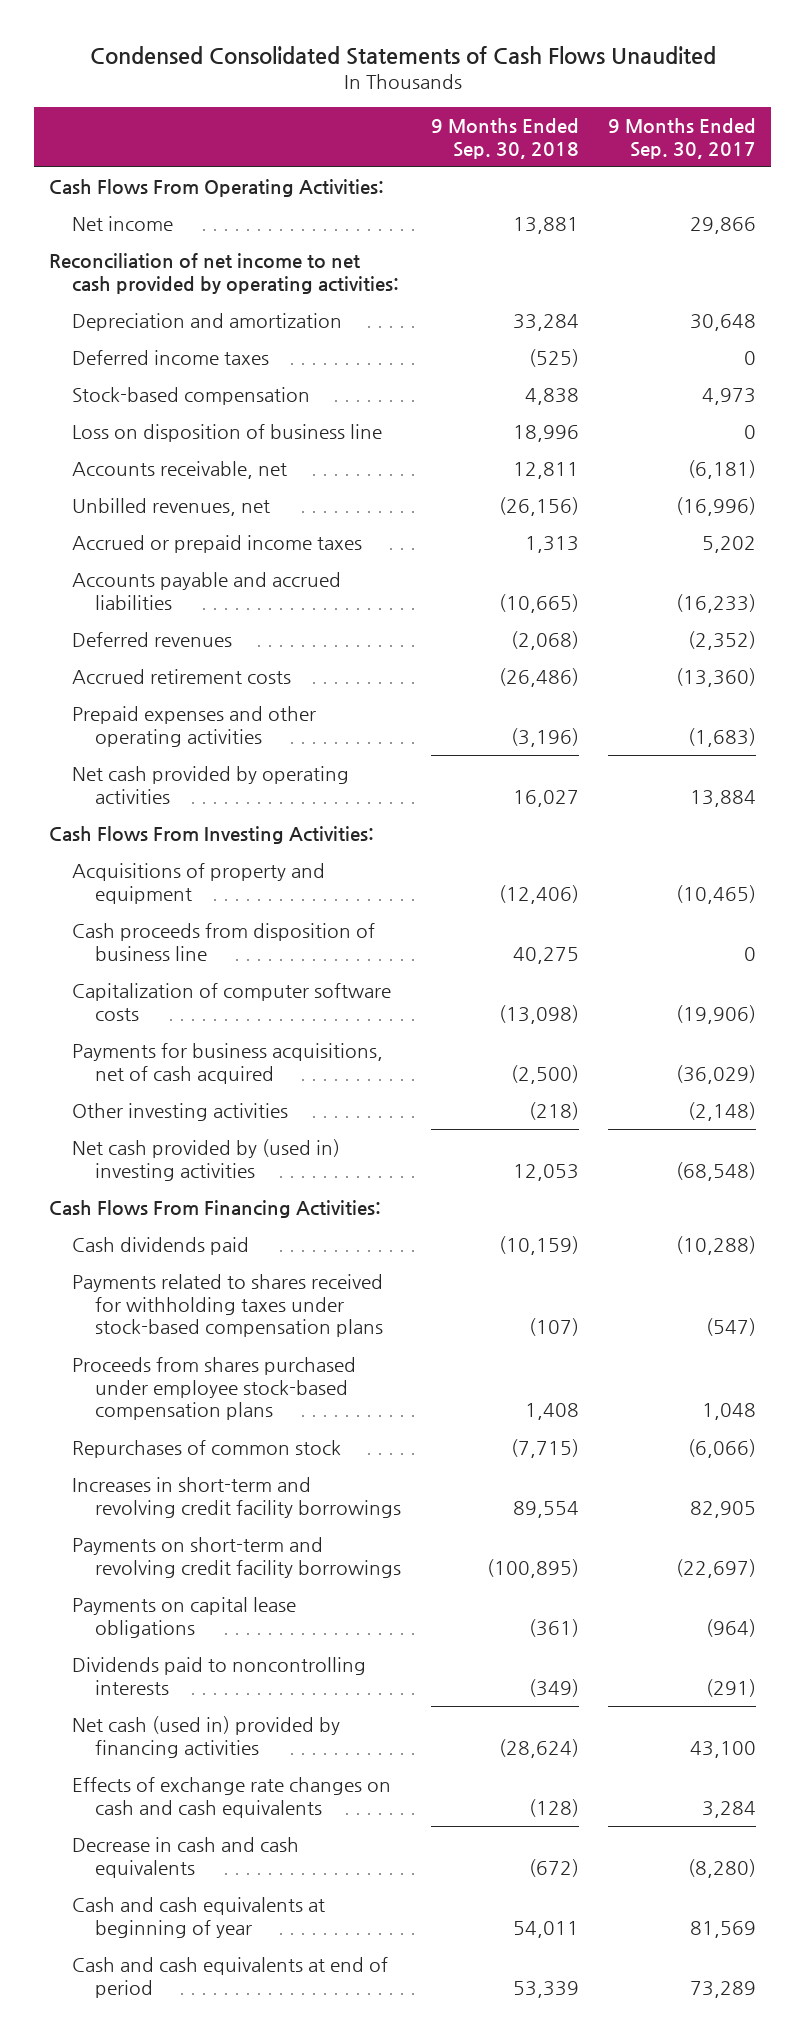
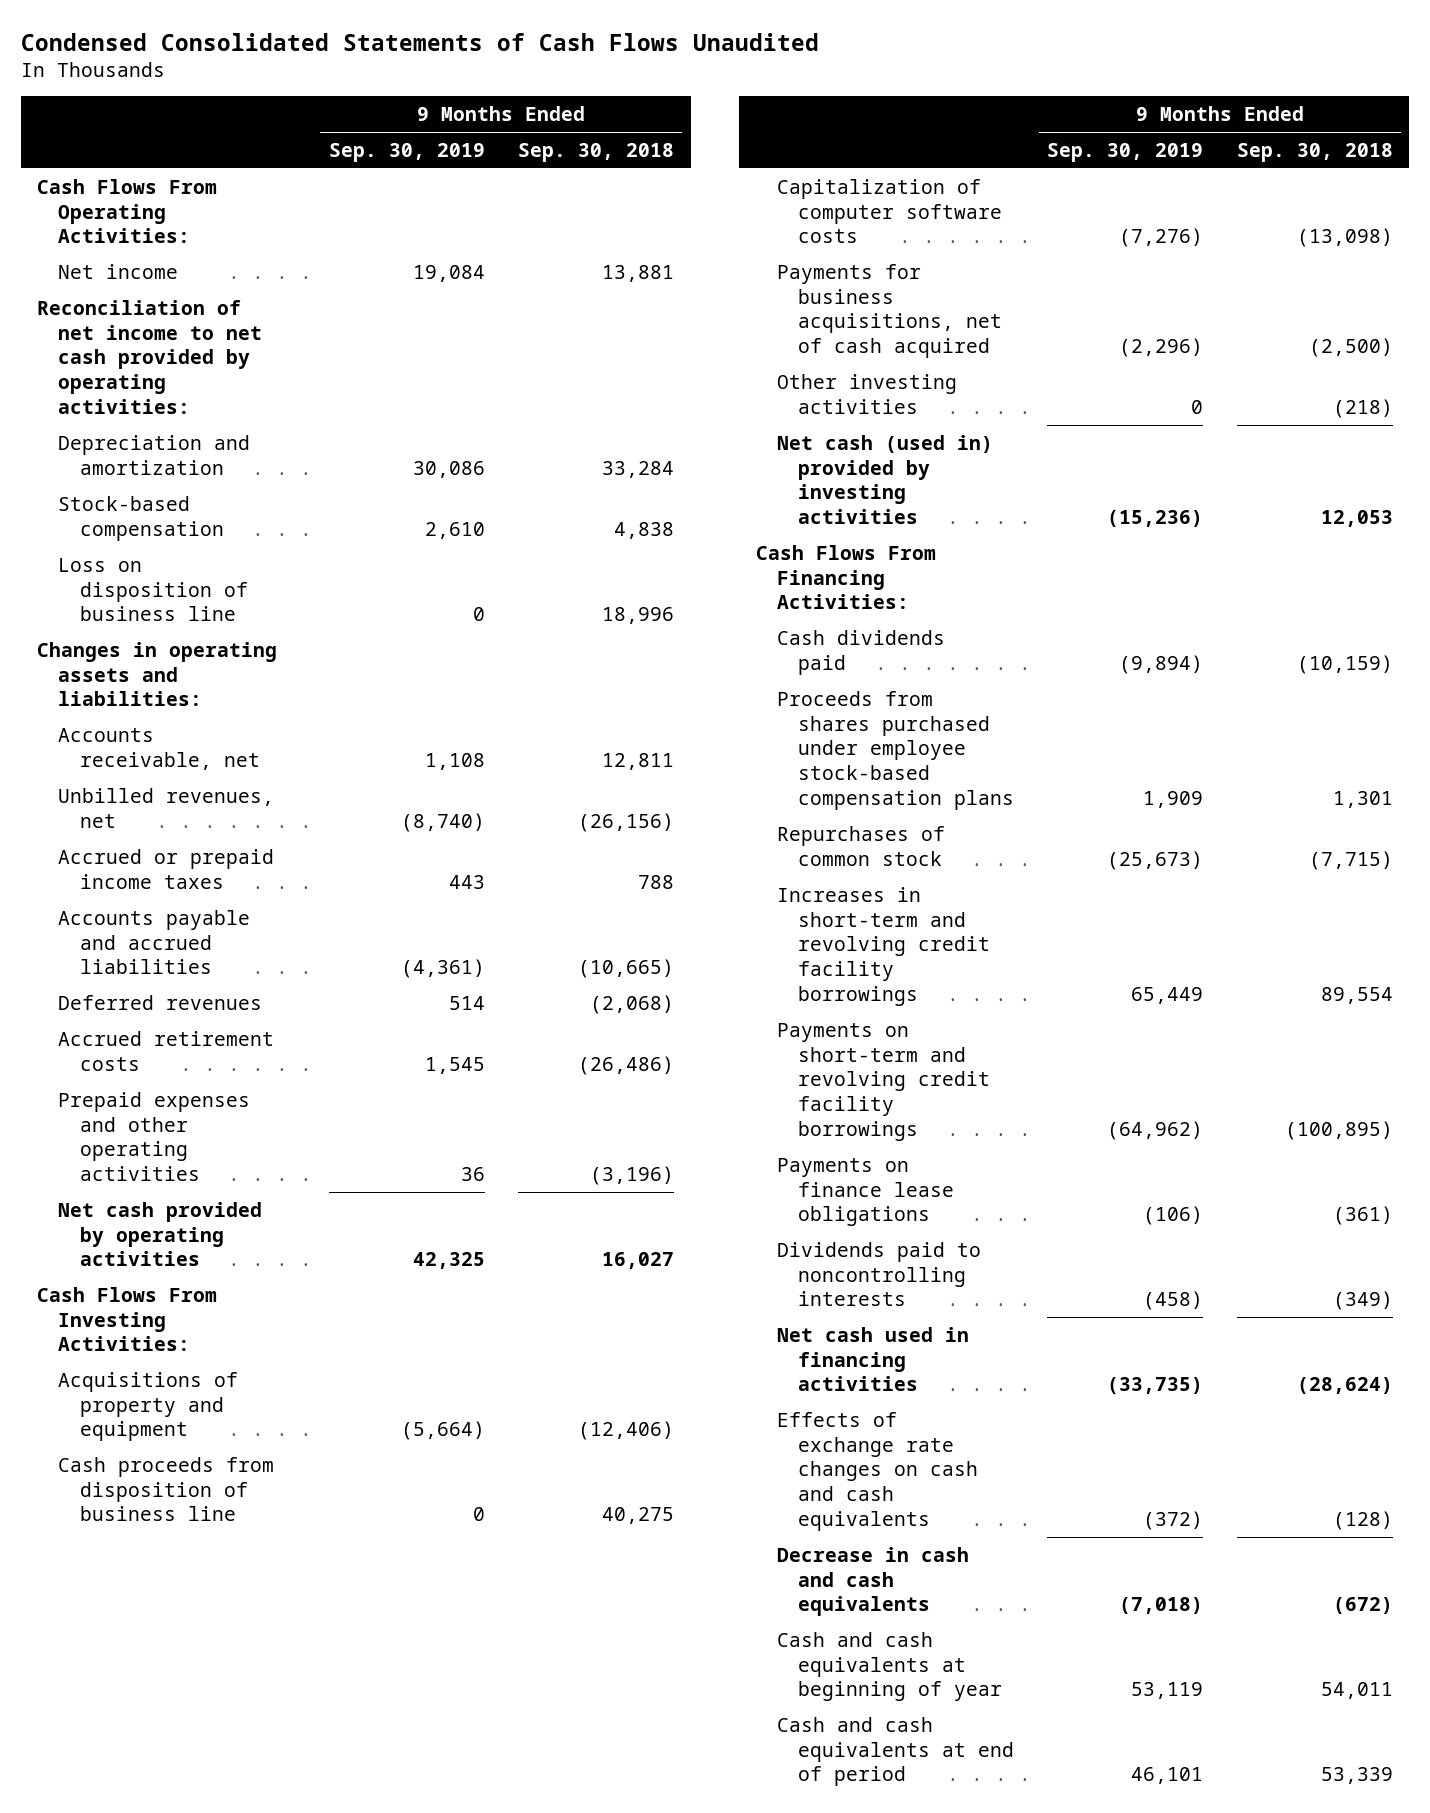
[608,117,757,159] 9 Months Ended Sep. 30, 2017 -> none
none -> [328,143,485,163] Sep. 30, 2019
[72,350,270,366] Deferred income taxes -> none
none -> [37,641,278,707] Changes in operating assets and liabilities:
[524,536,579,554] 1,313 -> [638,874,675,889] 788
[72,1139,341,1181] Net cash provided by (used in) investing activities -> [776,434,993,525] Net cash (used in) provided by investing activities
[72,1274,384,1338] Payments related to shares received for withholding taxes under stock-based compensation plans -> none
[524,1403,579,1421] 1,408 -> [1332,791,1393,809] 1,301
[72,1597,297,1638] Payments on capital lease obligations -> [776,1157,955,1227] Payments on finance lease obligations
[72,1716,341,1758] Net cash (used in) provided by financing activities -> [776,1326,969,1392] Net cash used in financing activities

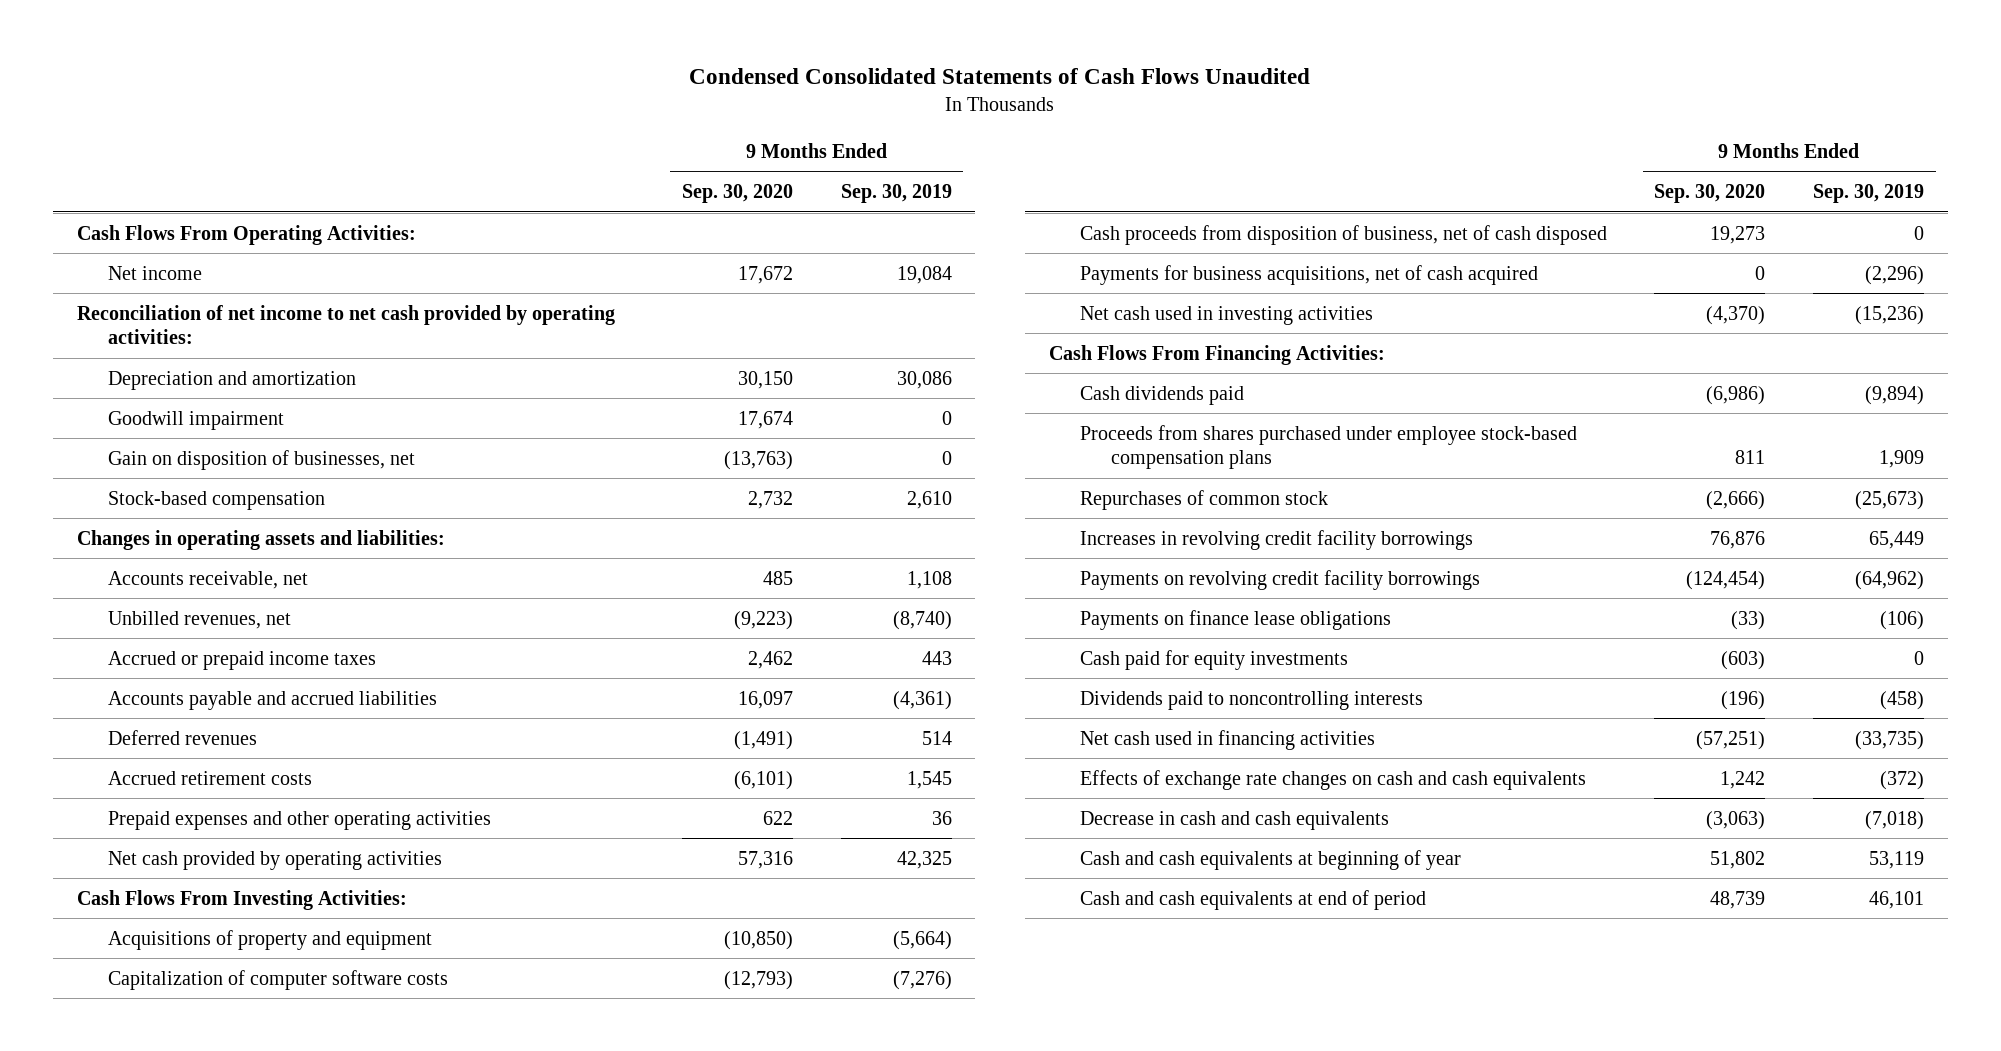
[518,143,675,163] Sep. 30, 2018 -> none
none -> [682,184,794,204] Sep. 30, 2020
none -> [107,410,284,430] Goodwill impairment
none -> [107,449,415,470] Gain on disposition of businesses, net
[58,557,248,622] Loss on disposition of business line -> none
[58,1456,275,1522] Cash proceeds from disposition of business line -> none
none -> [1080,224,1608,245] Cash proceeds from disposition of business, net of cash disposed
[776,373,957,414] Other investing activities -> none
[776,434,993,525] Net cash (used in) provided by investing activities -> [1080,305,1374,325] Net cash used in investing activities
[776,886,991,1007] Increases in short-term and revolving credit facility borrowings -> [1080,529,1474,550] Increases in revolving credit facility borrowings
[776,1022,991,1142] Payments on short-term and revolving credit facility borrowings -> [1080,569,1481,590] Payments on revolving credit facility borrowings
none -> [1080,649,1349,670] Cash paid for equity investments

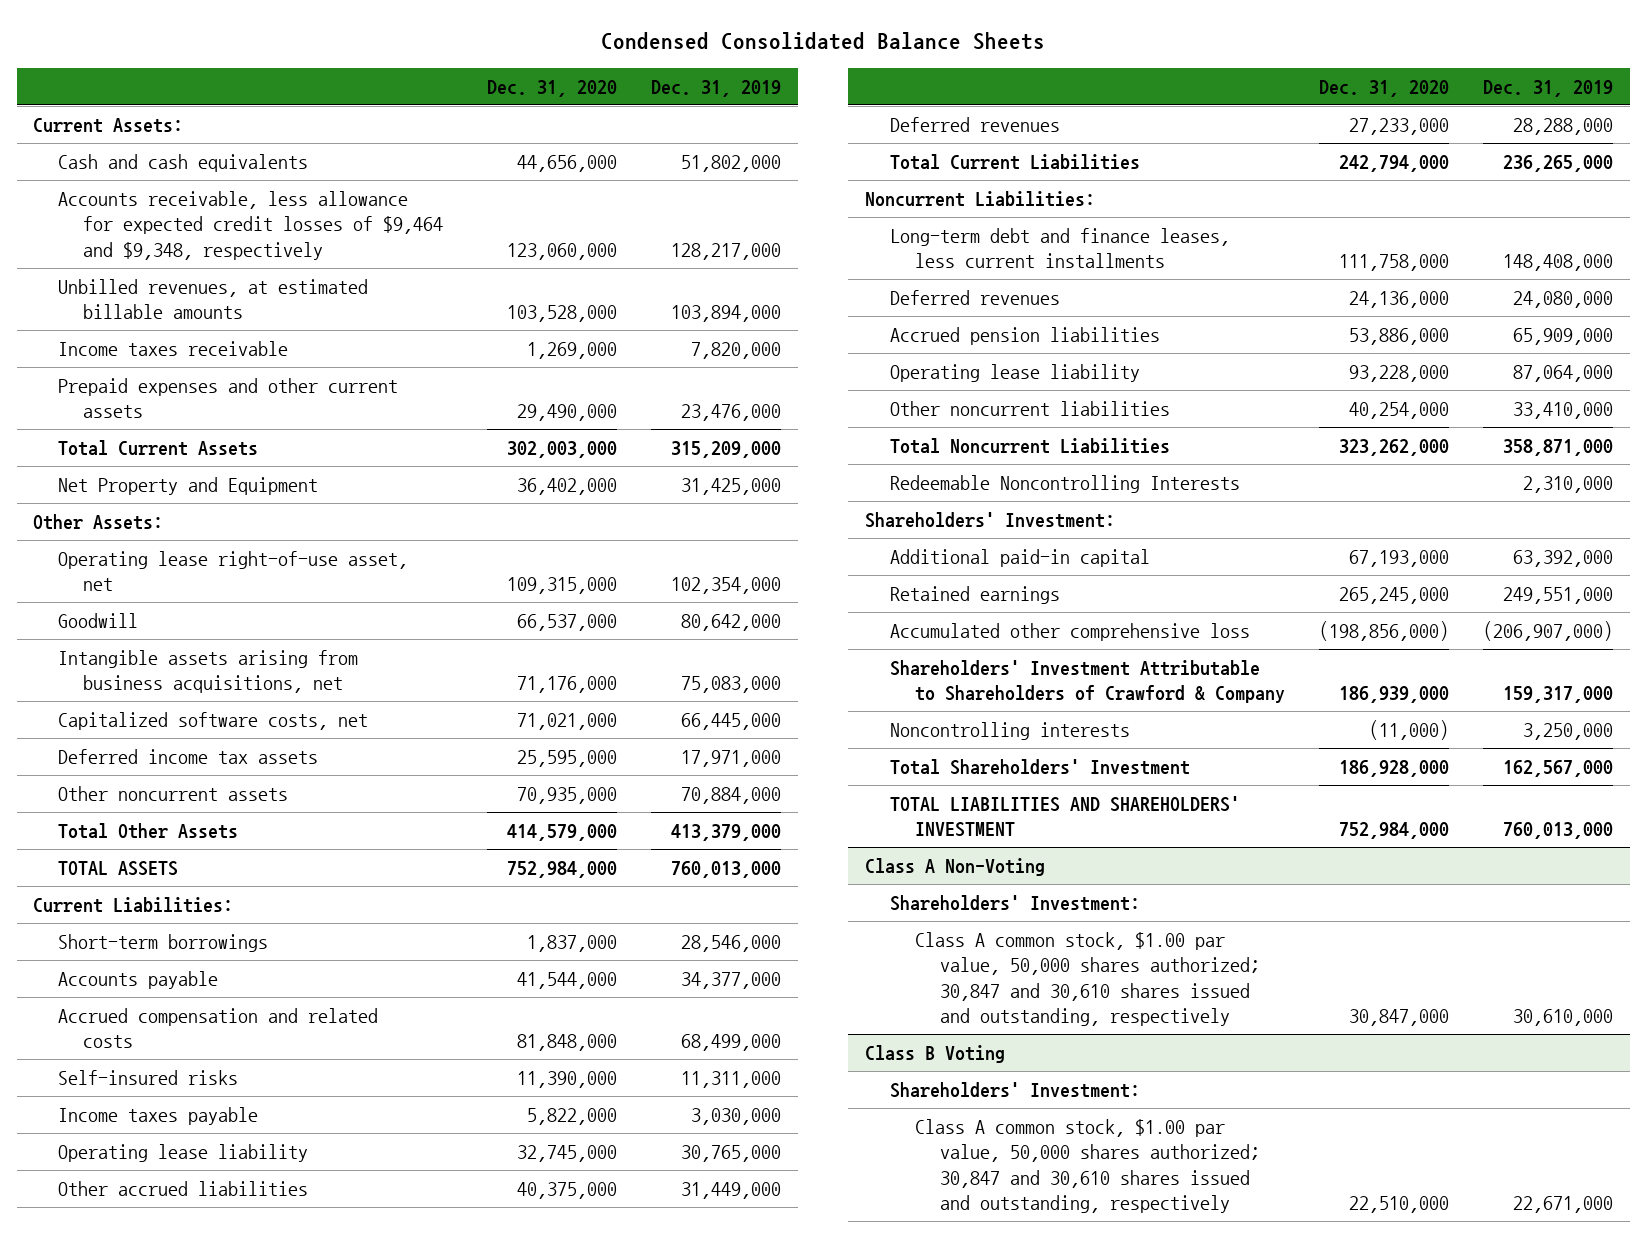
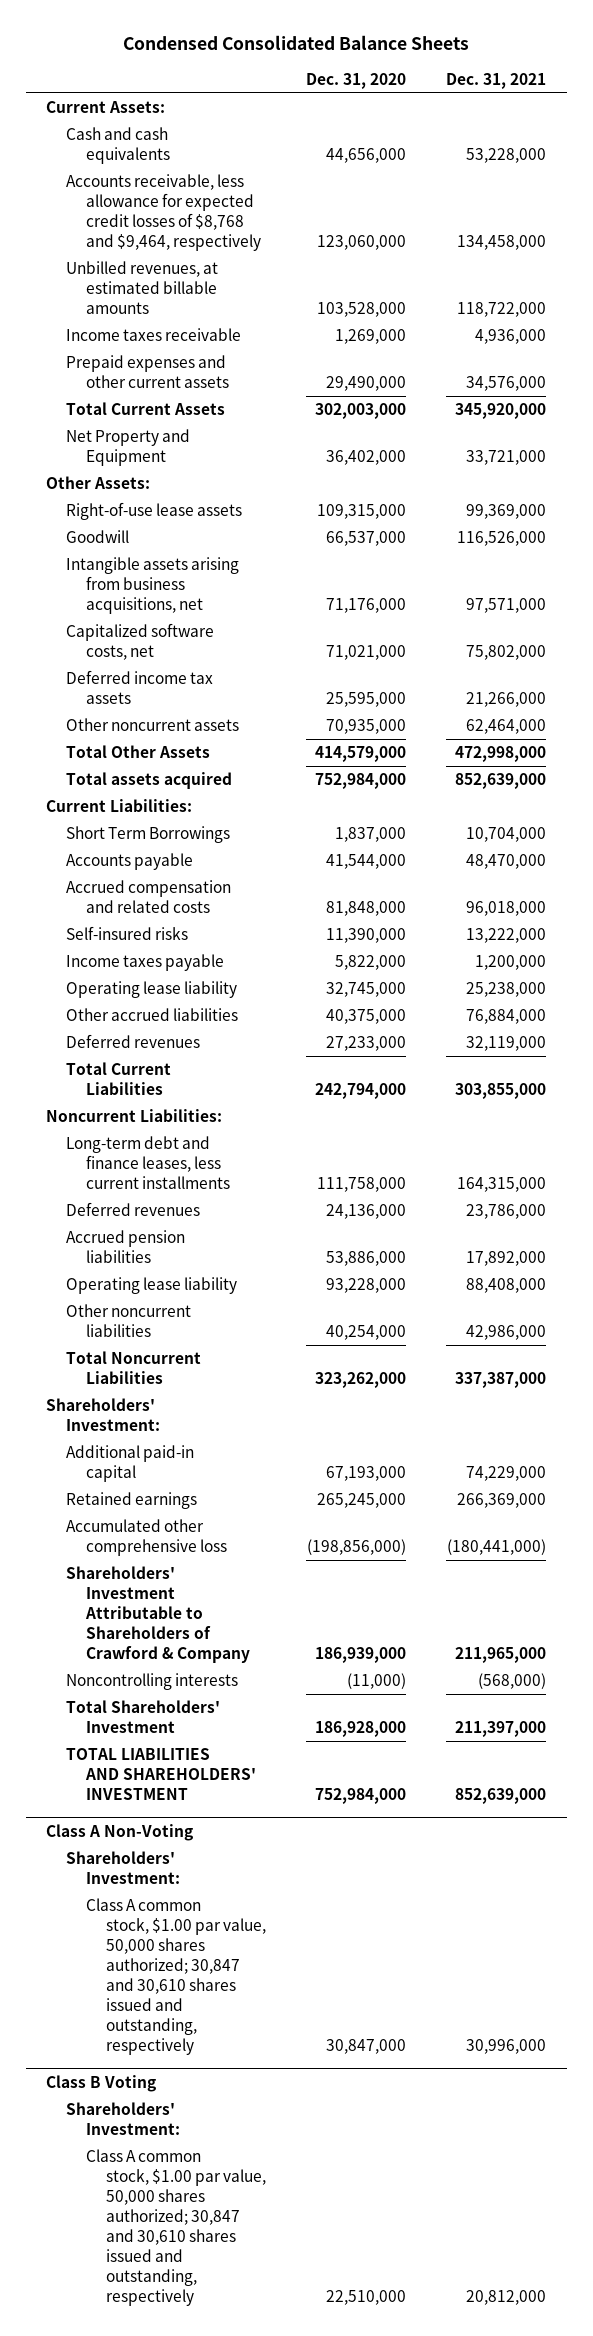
[650,79,781,97] Dec. 31, 2019 -> none
none -> [446,72,547,89] Dec. 31, 2021
[58,190,444,260] Accounts receivable, less allowance for expected credit losses of $9,464 and $9,348, respectively -> [66,174,261,251] Accounts receivable, less allowance for expected credit losses of $8,768 and $9,464, respectively
[58,550,409,592] Operating lease right-of-use asset, net -> [66,502,243,521] Right-of-use lease assets
[58,860,179,876] TOTAL ASSETS -> [66,772,233,790] Total assets acquired
[58,933,269,952] Short-term borrowings -> [66,826,231,844] Short Term Borrowings
[890,474,1241,493] Redeemable Noncontrolling Interests -> none

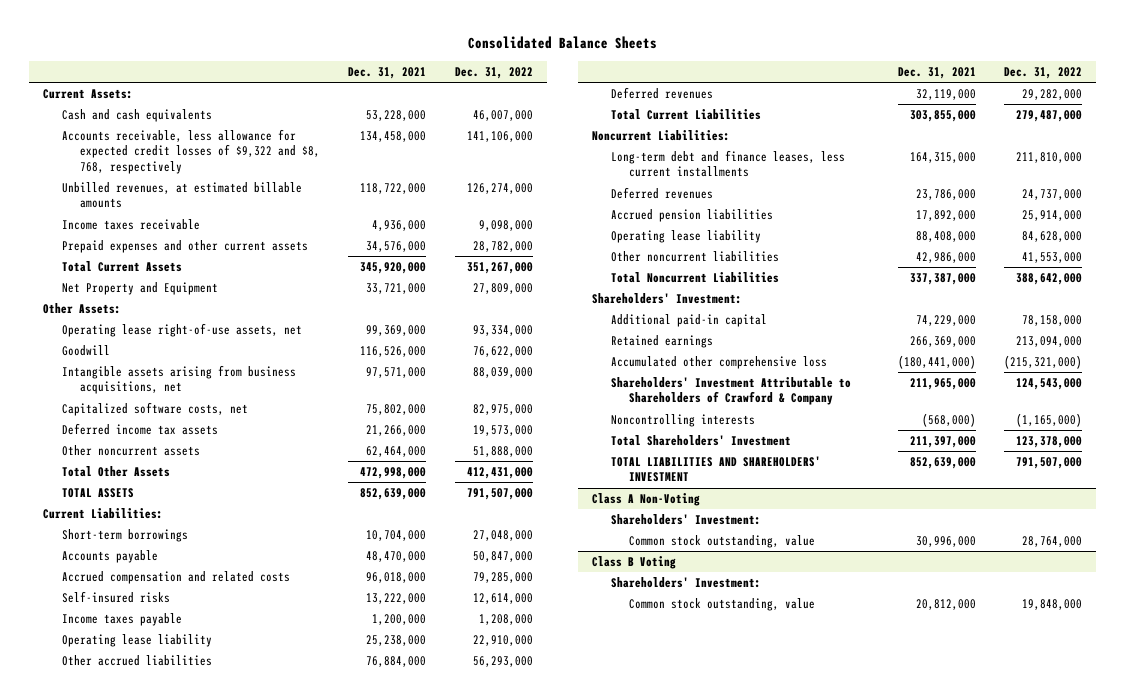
[123,35,470,51] Condensed Consolidated Balance Sheets -> [467,36,657,50] Consolidated Balance Sheets
[306,72,407,89] Dec. 31, 2020 -> none
none -> [454,66,533,79] Dec. 31, 2022
[66,174,261,251] Accounts receivable, less allowance for expected credit losses of $8,768 and $9,464, respectively -> [61,128,321,174] Accounts receivable, less allowance for expected credit losses of $9,322 and $8, 768, respectively
[66,502,243,521] Right-of-use lease assets -> [61,322,302,337] Operating lease right-of-use assets, net
[66,772,233,790] Total assets acquired -> [61,487,134,498] TOTAL ASSETS
[66,826,231,844] Short Term Borrowings -> [61,528,188,542] Short-term borrowings
[85,1898,266,2055] Class A common stock, $1.00 par value, 50,000 shares authorized; 30,847 and 30,610 shares issued and outstanding, respectively -> [629,534,816,548] Common stock outstanding, value
[85,2149,266,2306] Class A common stock, $1.00 par value, 50,000 shares authorized; 30,847 and 30,610 shares issued and outstanding, respectively -> [629,597,816,611] Common stock outstanding, value

